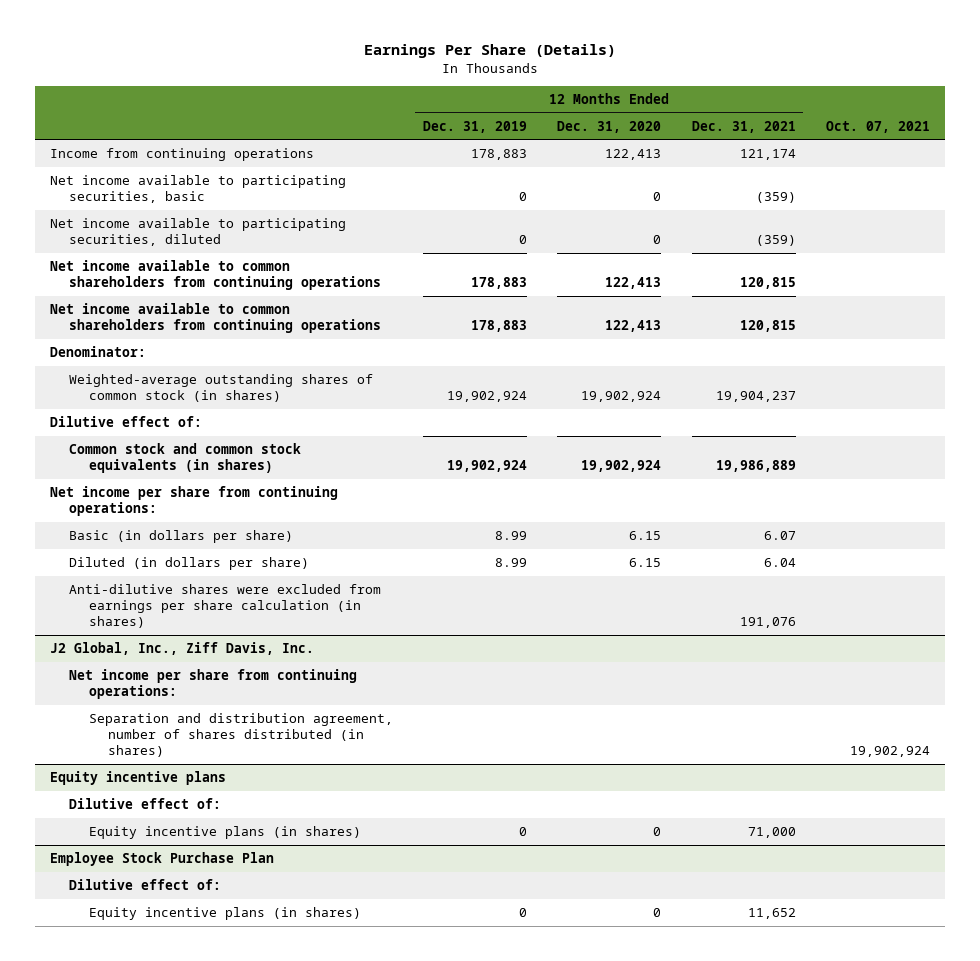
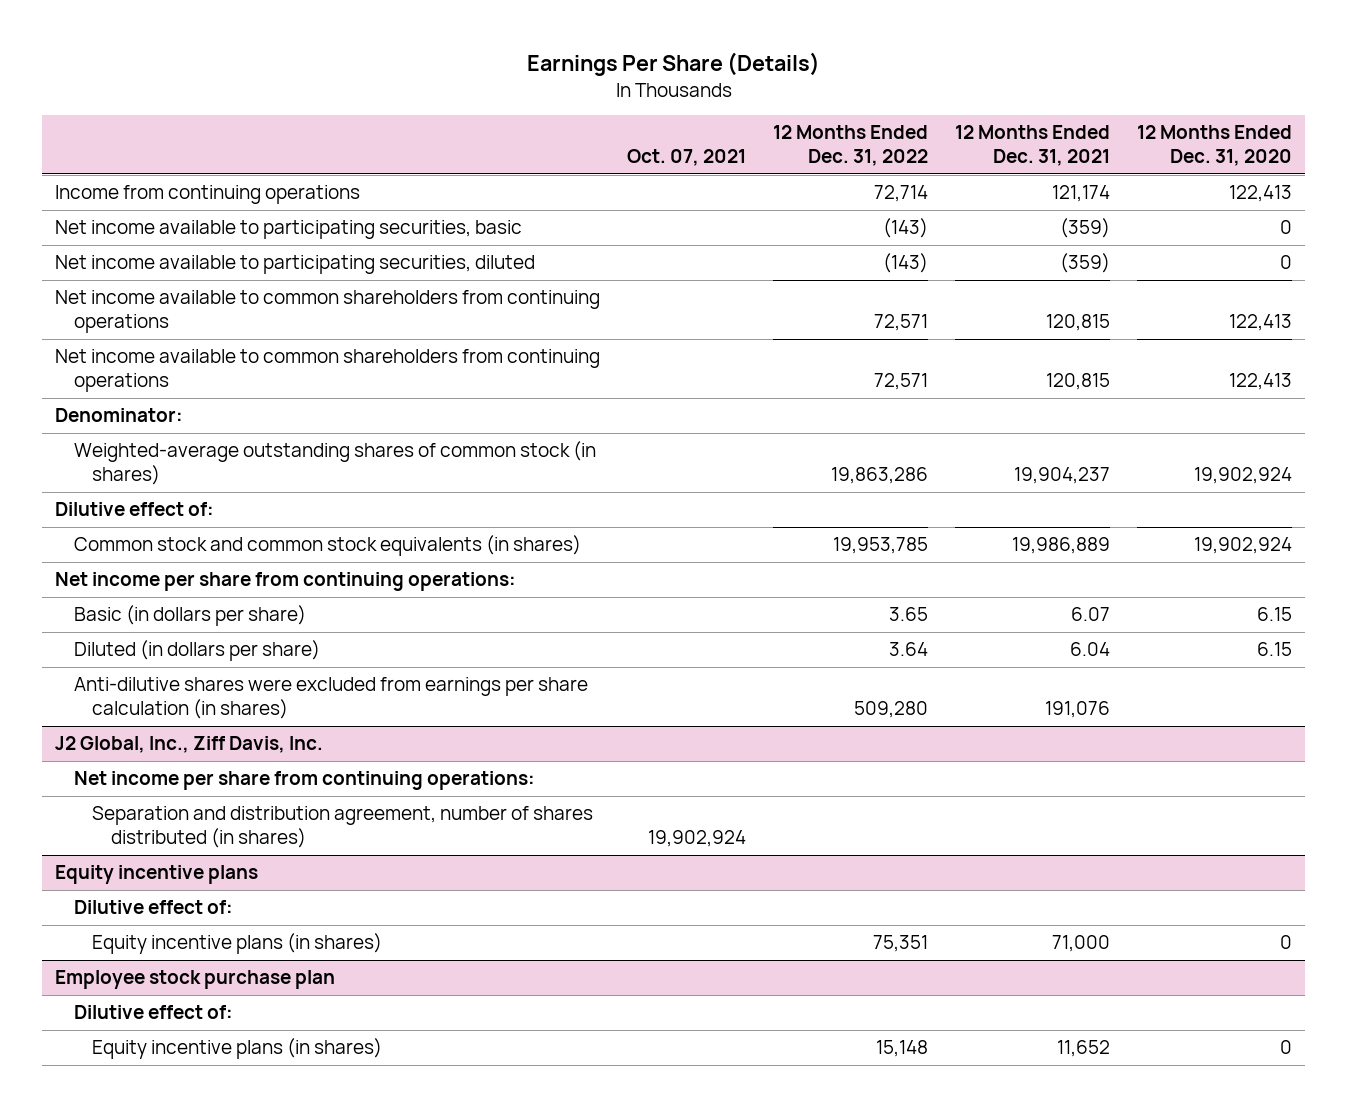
[423,120,528,133] Dec. 31, 2019 -> none
none -> [773,125,929,167] 12 Months Ended Dec. 31, 2022
[50,852,275,867] Employee Stock Purchase Plan -> [55,970,336,990] Employee stock purchase plan

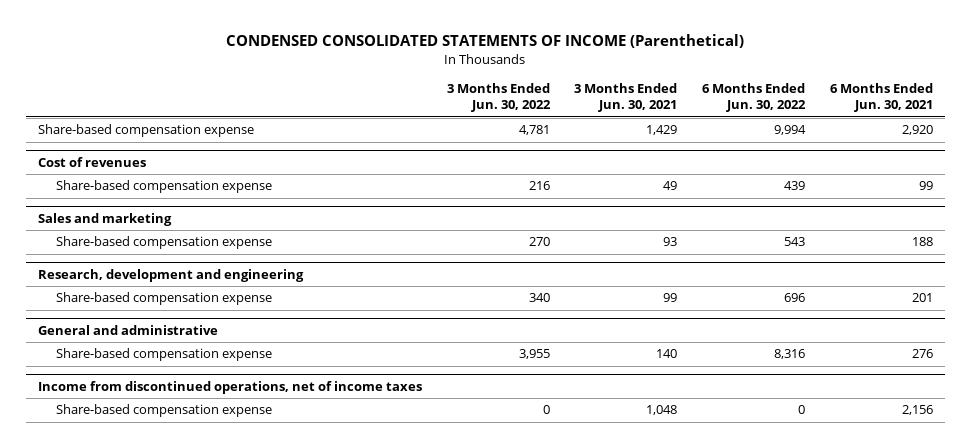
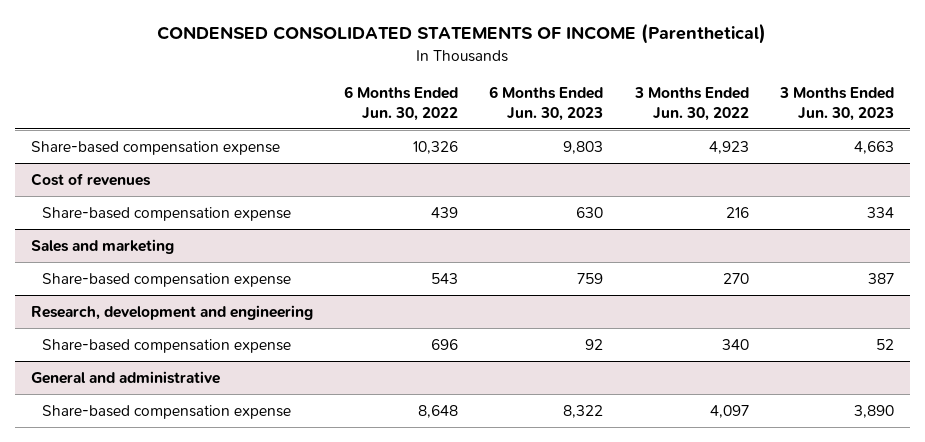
[574,83,678,113] 3 Months Ended Jun. 30, 2021 -> none
[829,83,933,113] 6 Months Ended Jun. 30, 2021 -> none
none -> [489,85,604,121] 6 Months Ended Jun. 30, 2023
none -> [779,86,895,121] 3 Months Ended Jun. 30, 2023
[518,125,550,136] 4,781 -> [708,140,749,154] 4,923
[773,125,806,136] 9,994 -> [413,140,459,154] 10,326
[38,380,423,394] Income from discontinued operations, net of income taxes -> none
[55,404,272,418] Share-based compensation expense -> none
[518,349,550,360] 3,955 -> [709,404,749,418] 4,097
[773,349,805,360] 8,316 -> [418,404,459,418] 8,648

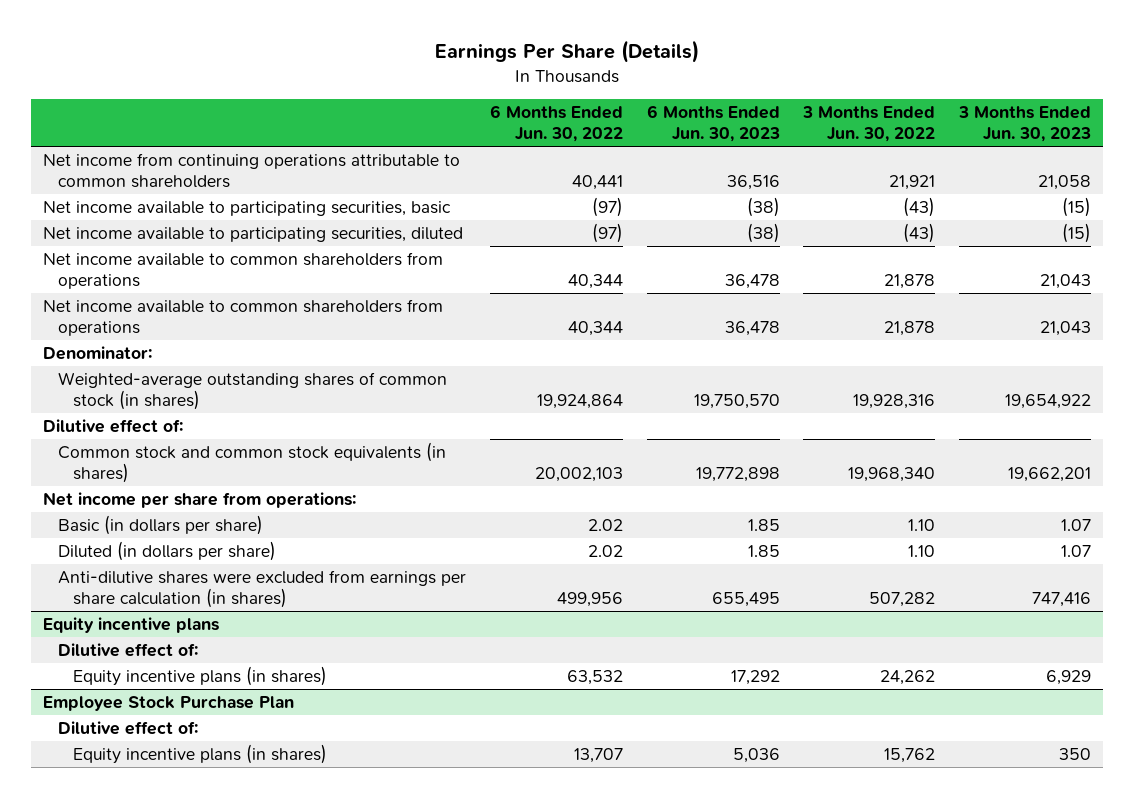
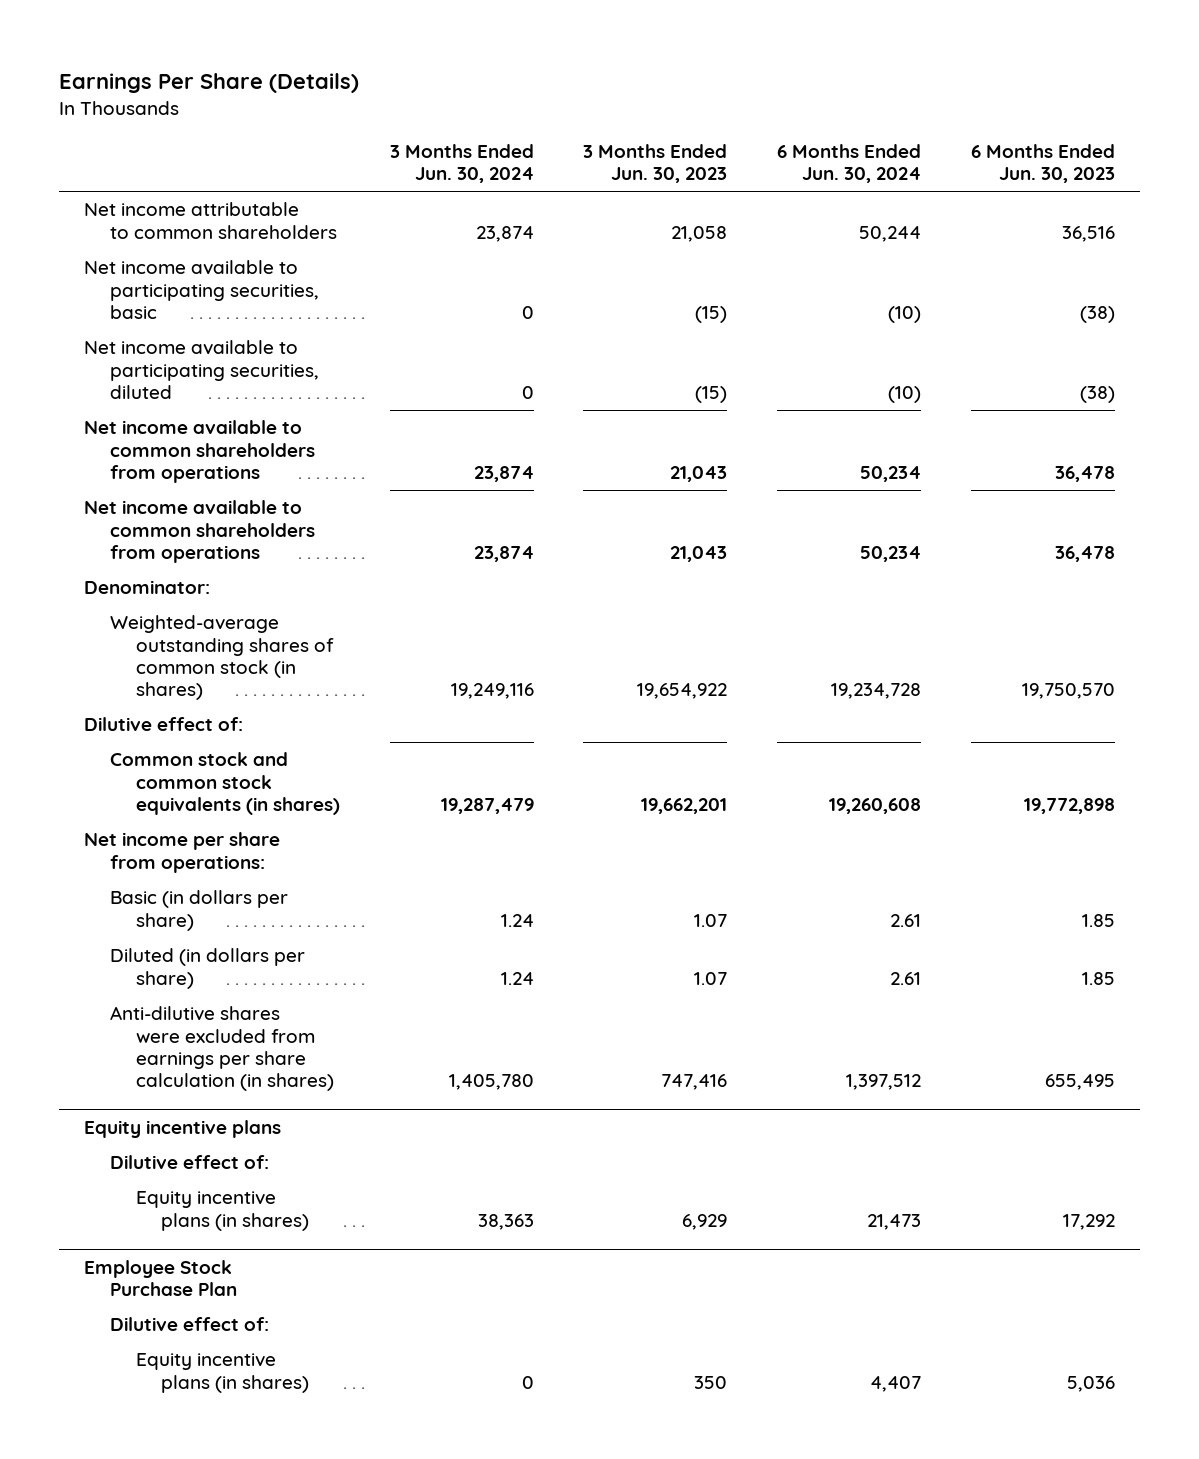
[489,105,623,142] 6 Months Ended Jun. 30, 2022 -> none
[802,106,936,142] 3 Months Ended Jun. 30, 2022 -> none
none -> [389,144,534,184] 3 Months Ended Jun. 30, 2024
none -> [777,144,922,184] 6 Months Ended Jun. 30, 2024
[42,153,460,188] Net income from continuing operations attributable to common shareholders -> [84,202,337,239] Net income attributable to common shareholders

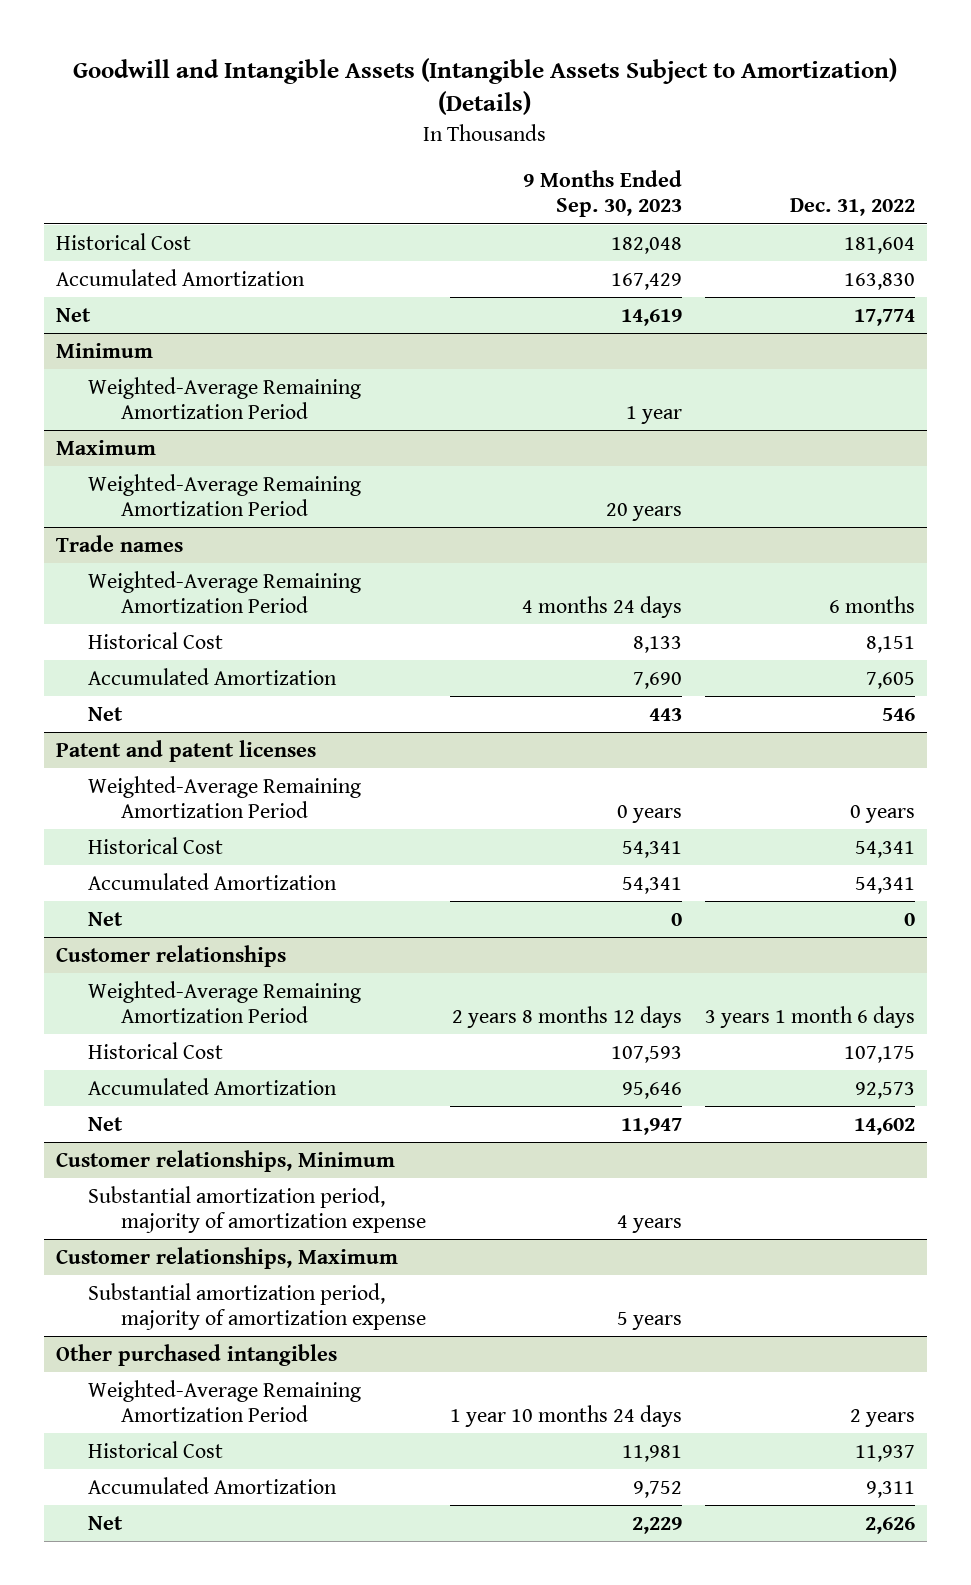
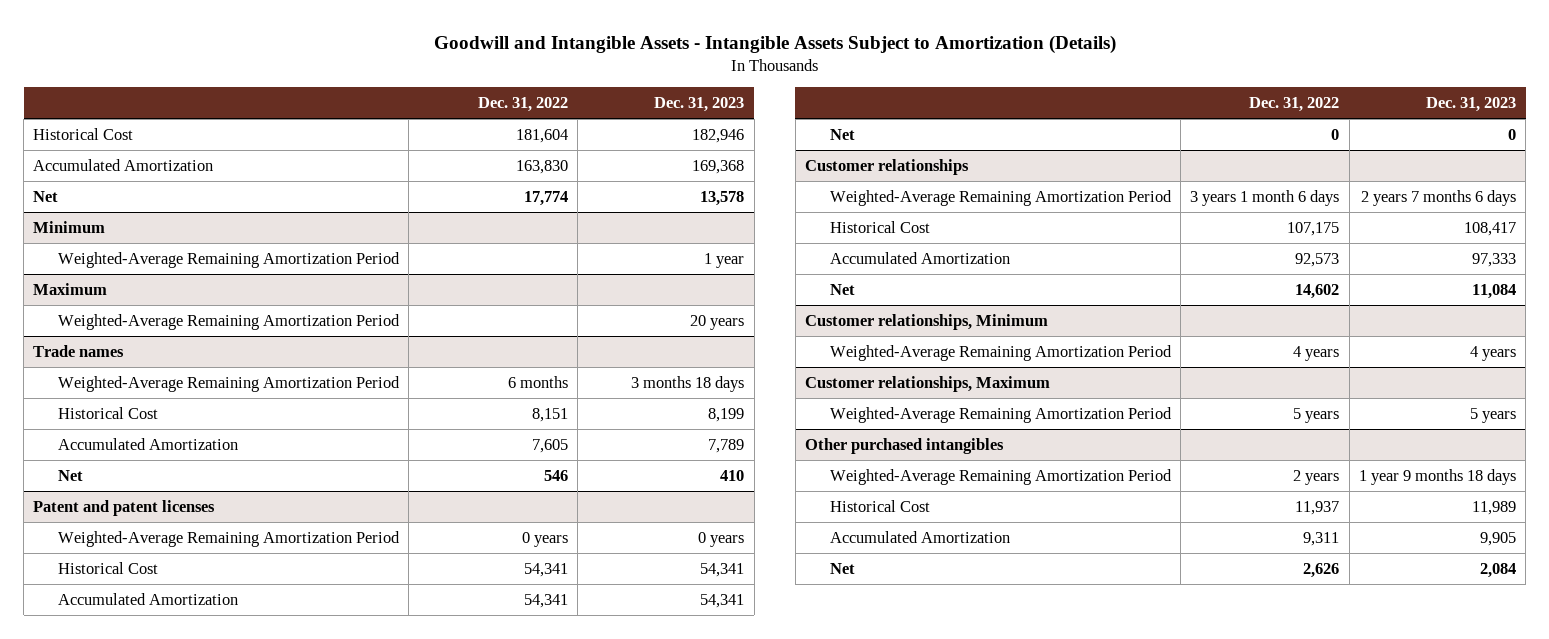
[73,57,898,116] Goodwill and Intangible Assets (Intangible Assets Subject to Amortization) (Details) -> [433,34,1116,54] Goodwill and Intangible Assets - Intangible Assets Subject to Amortization (Details)
[522,170,682,218] 9 Months Ended Sep. 30, 2023 -> none
none -> [654,96,745,112] Dec. 31, 2023
[88,1185,427,1233] Substantial amortization period, majority of amortization expense -> none
none -> [829,344,1172,361] Weighted-Average Remaining Amortization Period
[88,1282,427,1330] Substantial amortization period, majority of amortization expense -> none
none -> [829,406,1172,423] Weighted-Average Remaining Amortization Period

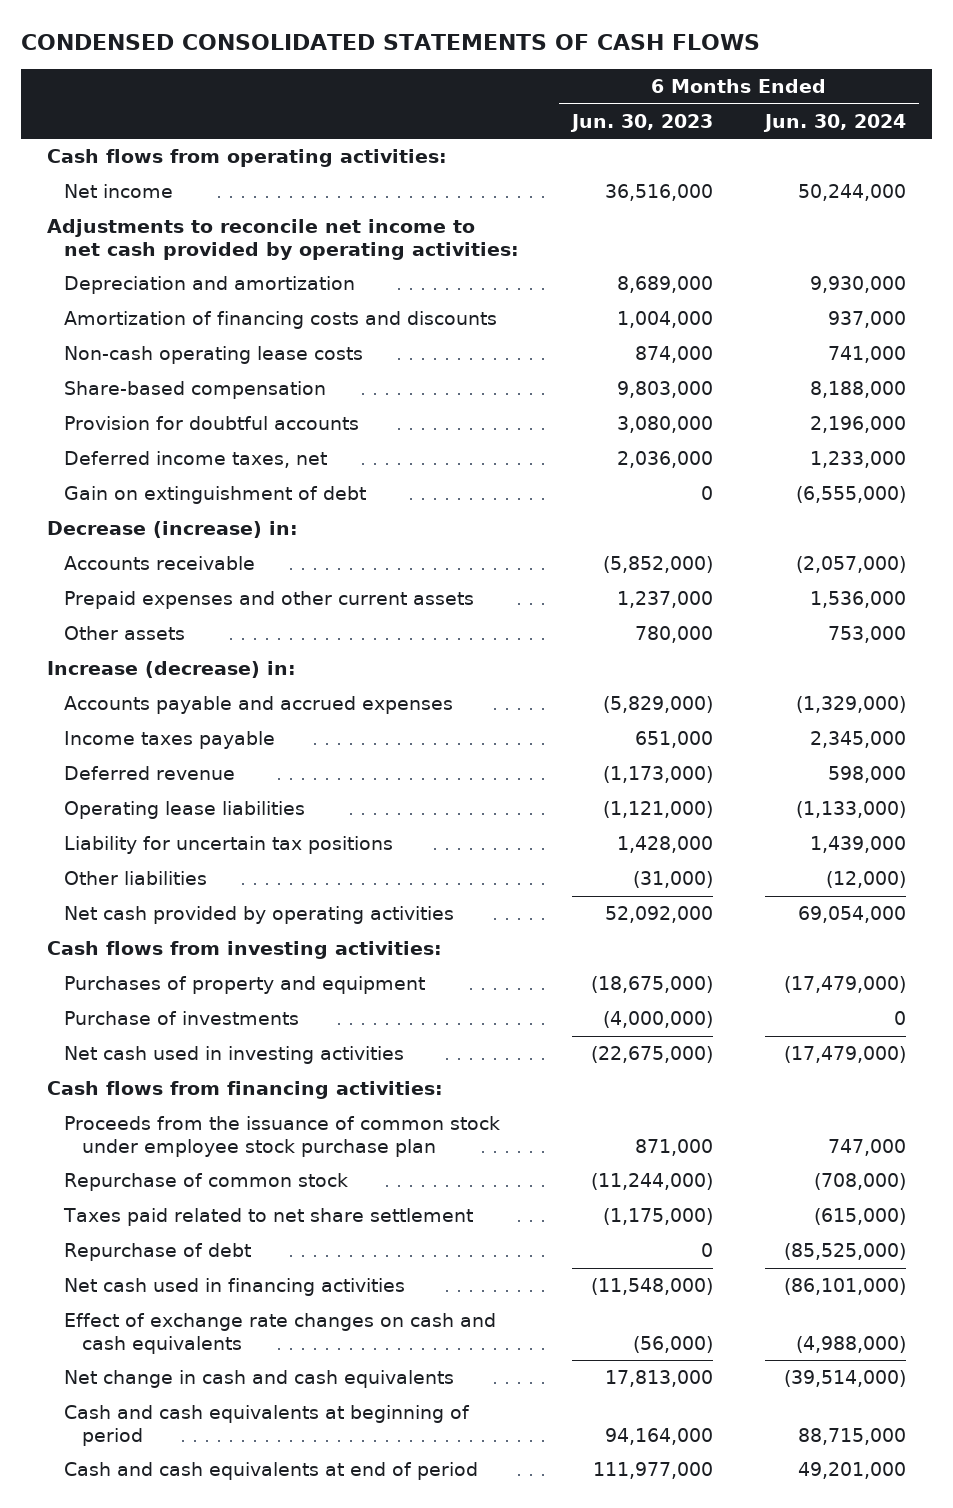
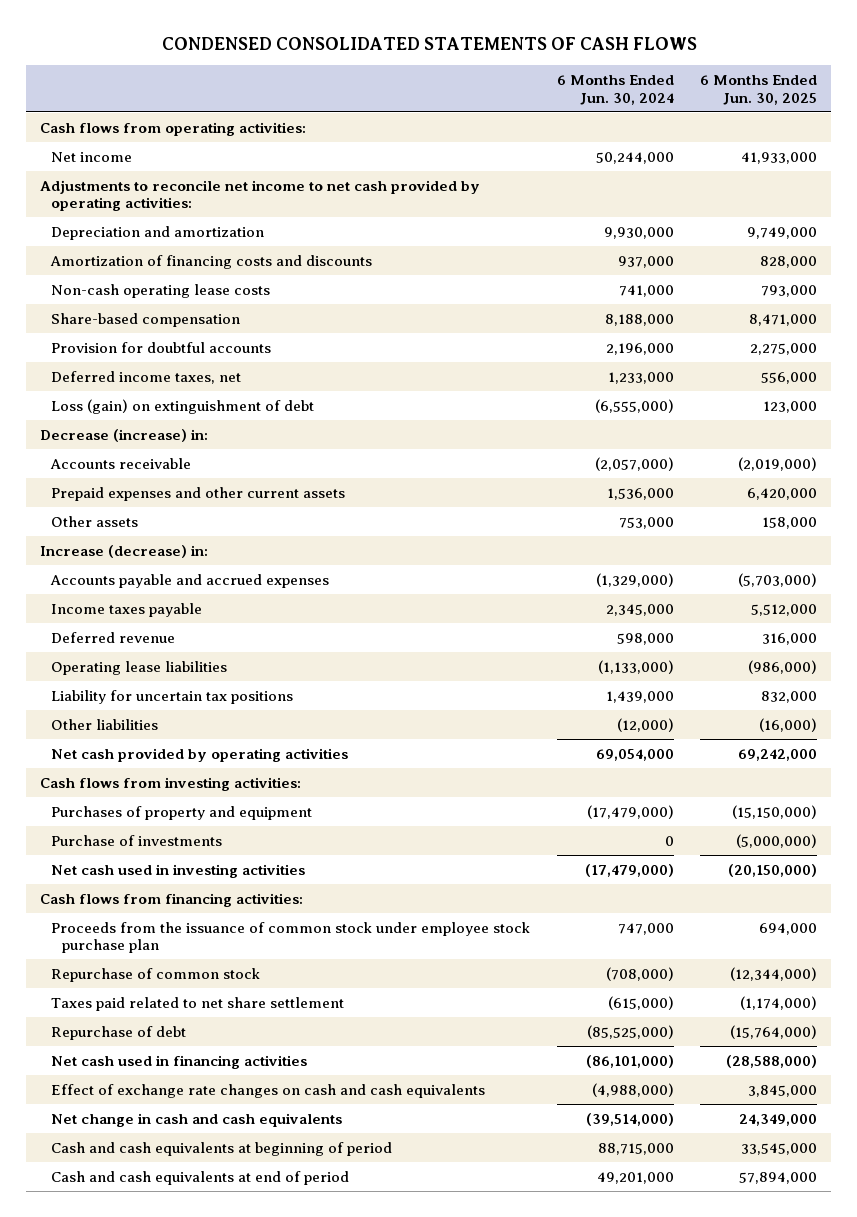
[569,113,713,132] Jun. 30, 2023 -> none
none -> [700,74,818,105] 6 Months Ended Jun. 30, 2025
[64,486,367,505] Gain on extinguishment of debt -> [51,398,315,414] Loss (gain) on extinguishment of debt

